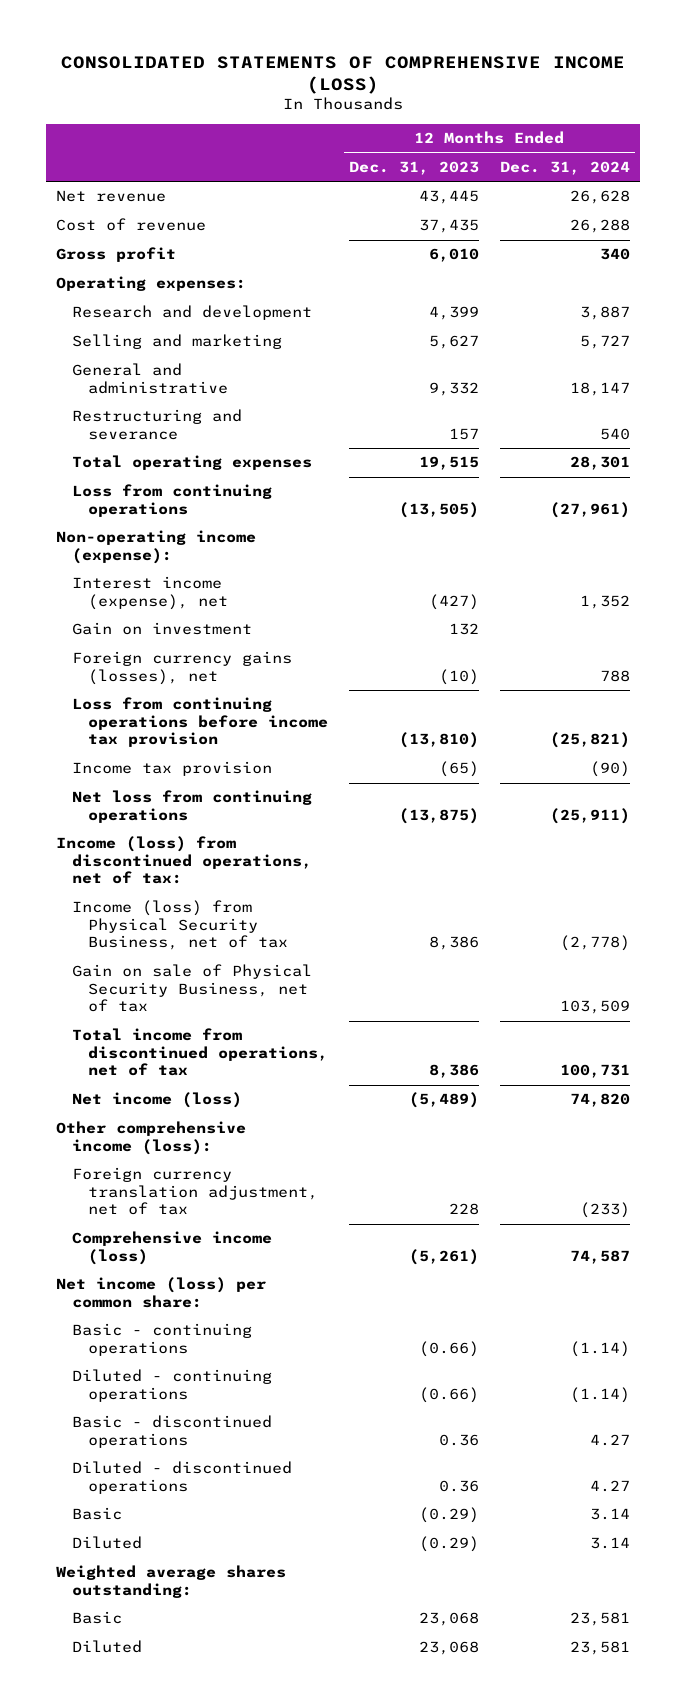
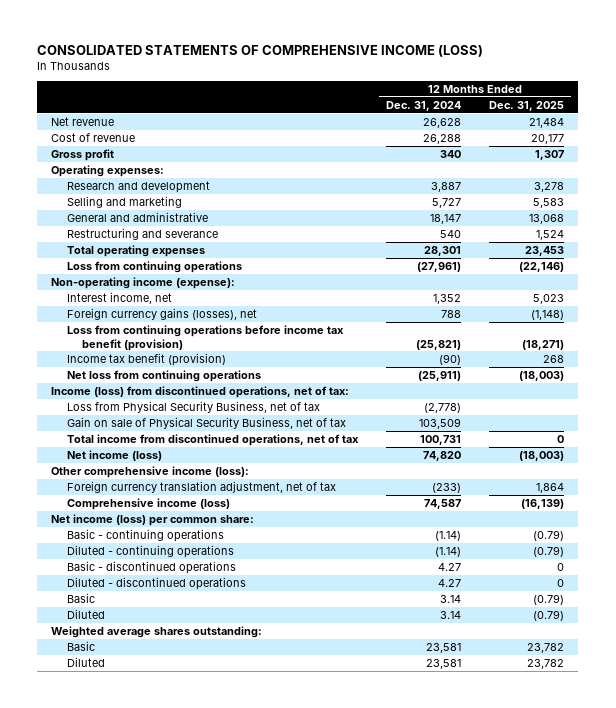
[348,161,479,176] Dec. 31, 2023 -> none
none -> [489,101,565,112] Dec. 31, 2025
[71,622,252,636] Gain on investment -> none
[71,576,228,610] Interest income (expense), net -> [66,292,172,305] Interest income, net
[71,697,328,748] Loss from continuing operations before income tax provision -> [66,325,344,351] Loss from continuing operations before income tax benefit (provision)
[71,761,272,777] Income tax provision -> [66,353,226,367] Income tax benefit (provision)
[71,900,288,951] Income (loss) from Physical Security Business, net of tax -> [66,401,320,414] Loss from Physical Security Business, net of tax

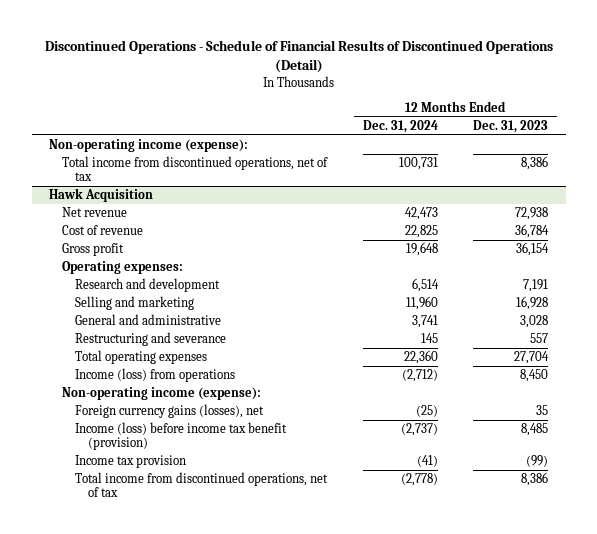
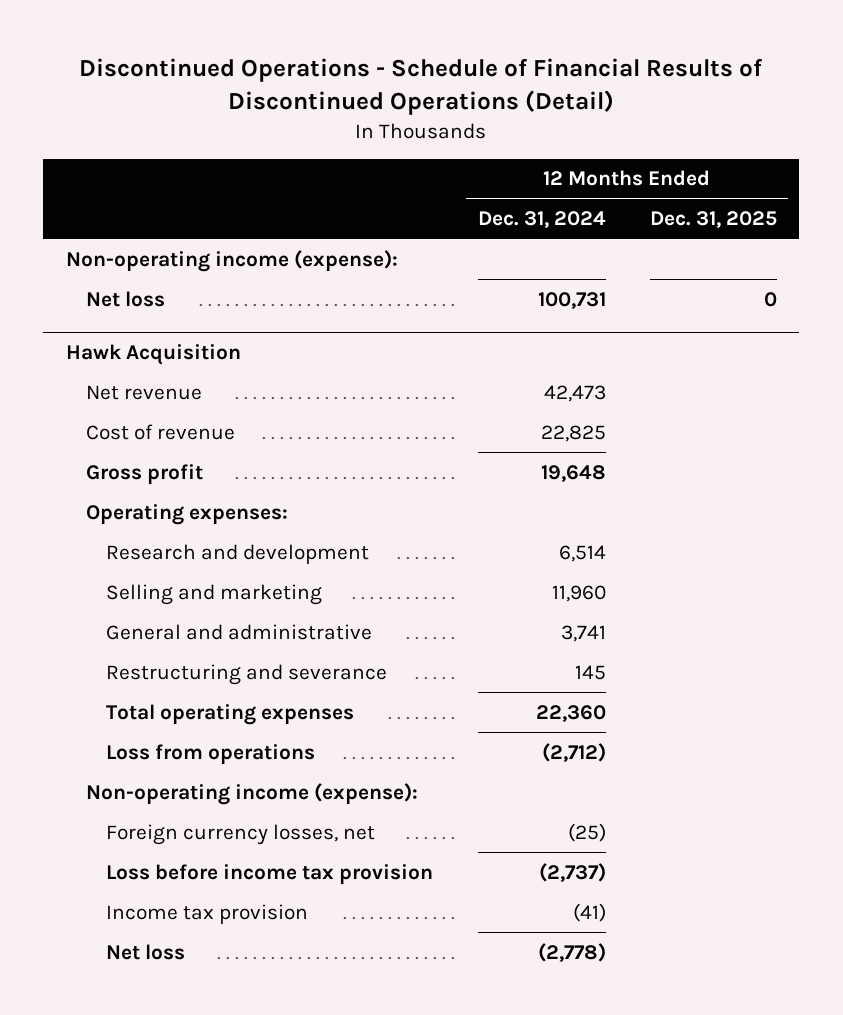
[473,120,549,134] Dec. 31, 2023 -> none
none -> [650,211,778,229] Dec. 31, 2025
[62,156,329,182] Total income from discontinued operations, net of tax -> [85,290,165,307] Net loss
[75,368,236,383] Income (loss) from operations -> [106,743,316,764] Loss from operations
[75,404,265,419] Foreign currency gains (losses), net -> [106,823,376,845] Foreign currency losses, net
[75,422,288,451] Income (loss) before income tax benefit (provision) -> [106,863,434,884] Loss before income tax provision
[75,472,329,498] Total income from discontinued operations, net of tax -> [106,943,186,960] Net loss

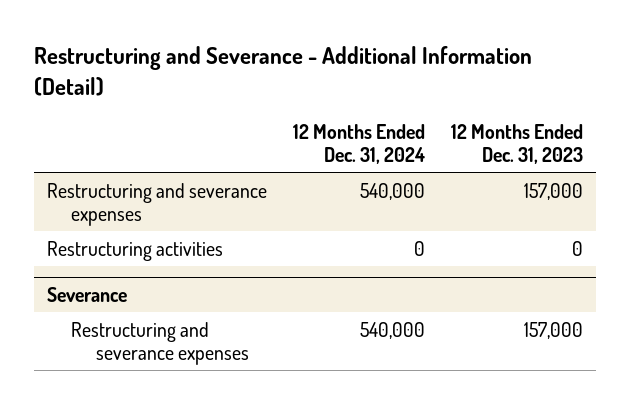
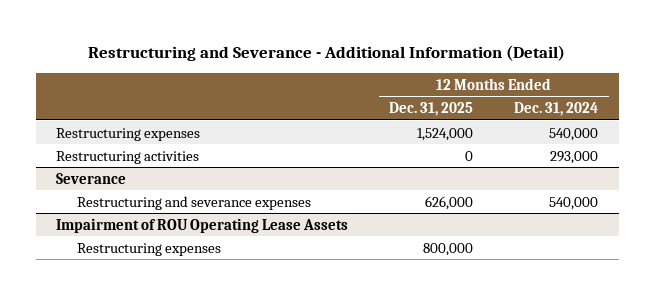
[450,123,583,165] 12 Months Ended Dec. 31, 2023 -> none
none -> [389,101,474,116] Dec. 31, 2025
[46,182,267,226] Restructuring and severance expenses -> [56,127,201,141] Restructuring expenses
[413,240,425,256] 0 -> [550,150,599,164] 293,000
none -> [56,217,349,233] Impairment of ROU Operating Lease Assets
none -> [77,242,222,256] Restructuring expenses

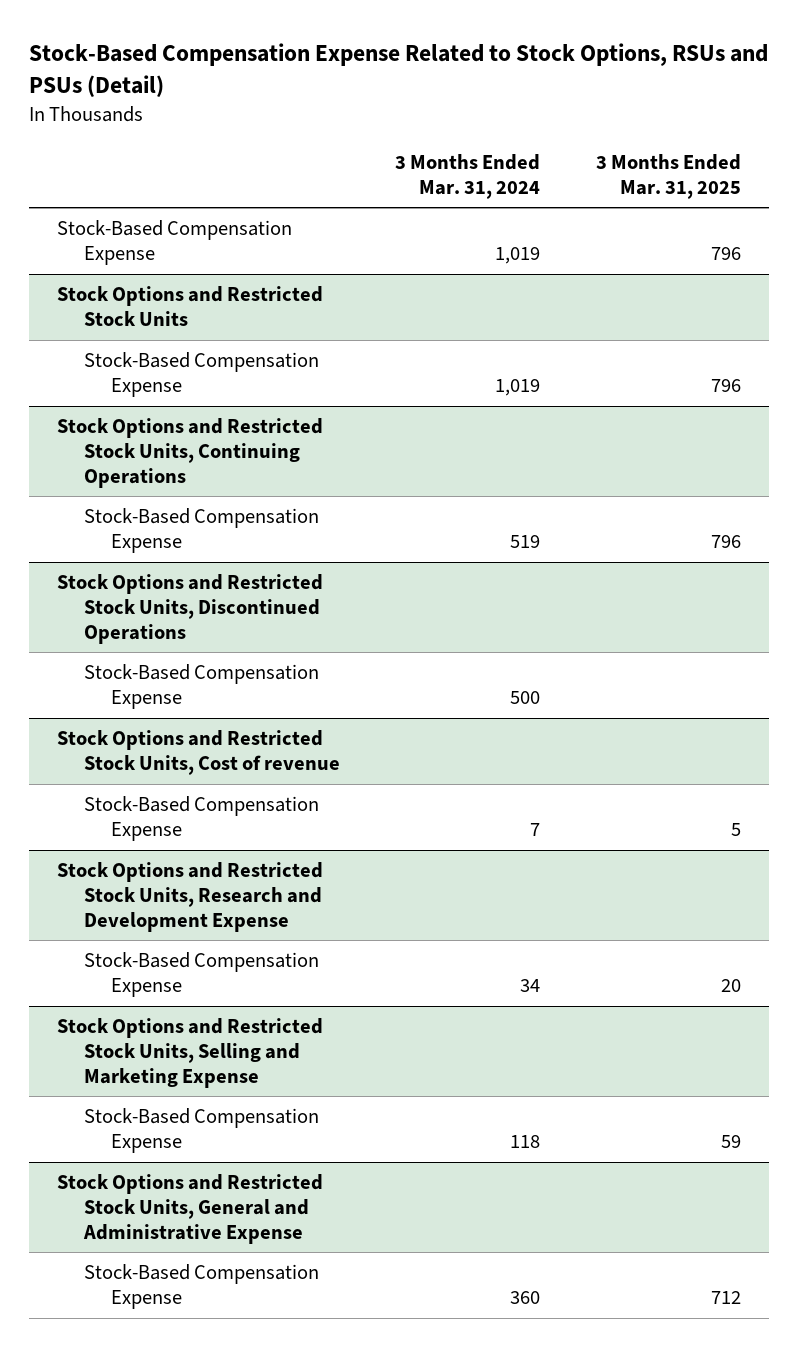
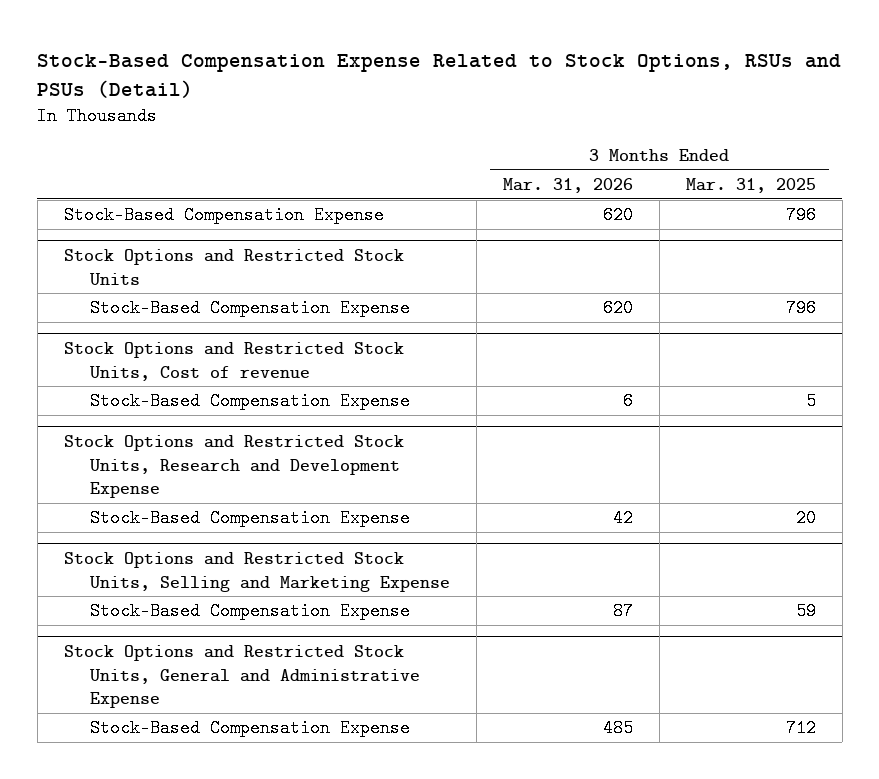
[395,153,541,199] 3 Months Ended Mar. 31, 2024 -> none
none -> [502,177,633,193] Mar. 31, 2026
[57,418,324,488] Stock Options and Restricted Stock Units, Continuing Operations -> none
[83,508,319,553] Stock-Based Compensation Expense -> none
[57,574,324,644] Stock Options and Restricted Stock Units, Discontinued Operations -> none
[83,664,319,709] Stock-Based Compensation Expense -> none

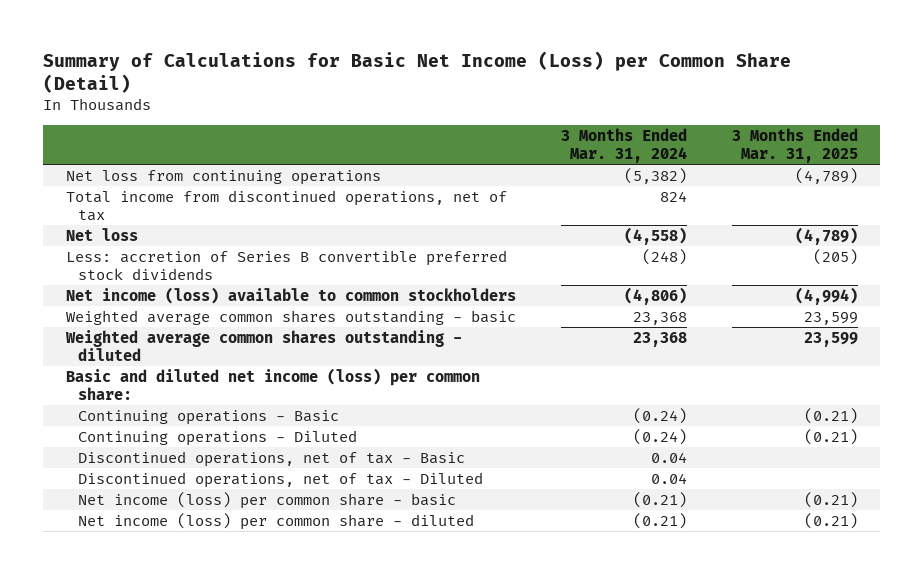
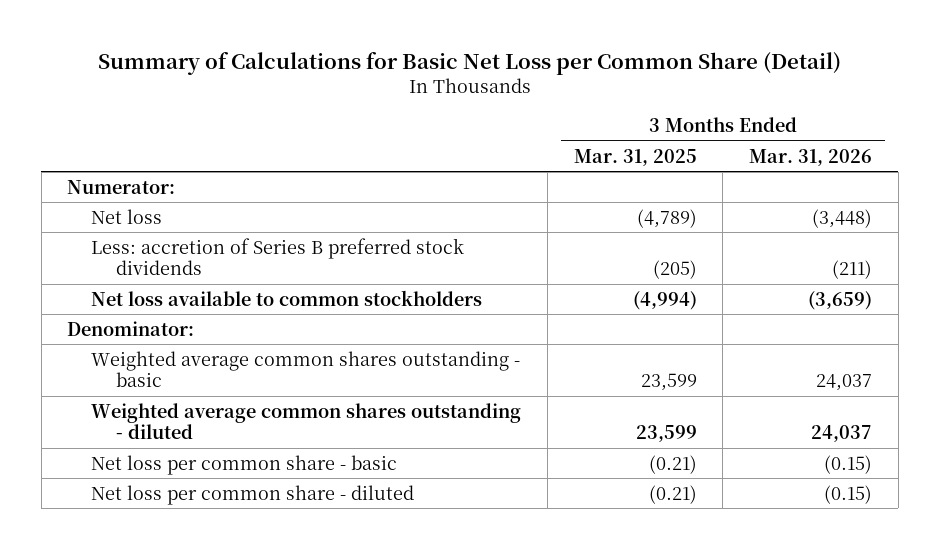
[43,50,792,94] Summary of Calculations for Basic Net Income (Loss) per Common Share (Detail) -> [97,51,841,75] Summary of Calculations for Basic Net Loss per Common Share (Detail)
[560,128,687,164] 3 Months Ended Mar. 31, 2024 -> none
none -> [749,148,873,166] Mar. 31, 2026
[65,169,381,185] Net loss from continuing operations -> none
[65,189,507,221] Total income from discontinued operations, net of tax -> none
none -> [67,179,176,194] Numerator:
[65,249,507,280] Less: accretion of Series B convertible preferred stock dividends -> [91,237,465,276] Less: accretion of Series B preferred stock dividends
[65,286,516,304] Net income (loss) available to common stockholders -> [91,289,483,306] Net loss available to common stockholders
none -> [67,320,195,336] Denominator:
[65,367,480,400] Basic and diluted net income (loss) per common share: -> none
[78,409,340,425] Continuing operations - Basic -> none
[78,429,358,446] Continuing operations - Diluted -> none
[78,450,466,467] Discontinued operations, net of tax - Basic -> none
[78,471,484,488] Discontinued operations, net of tax - Diluted -> none
[78,491,457,509] Net income (loss) per common share - basic -> [91,454,398,475] Net loss per common share - basic
[78,512,475,530] Net income (loss) per common share - diluted -> [91,484,415,505] Net loss per common share - diluted

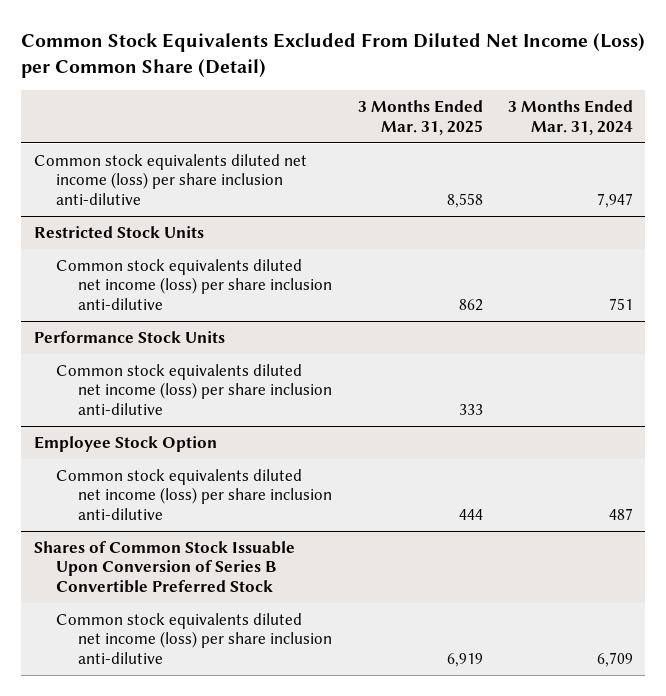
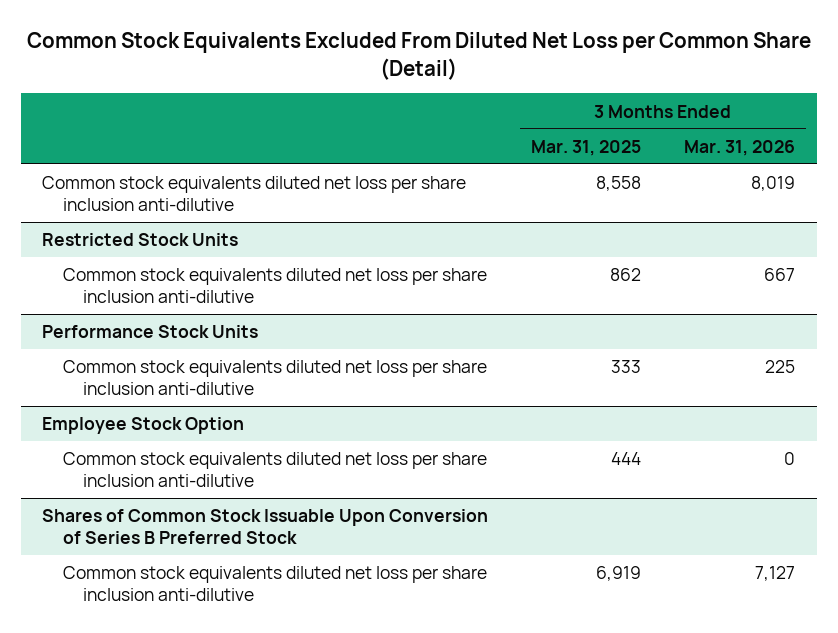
[21,33,646,79] Common Stock Equivalents Excluded From Diluted Net Income (Loss) per Common Share (Detail) -> [26,32,811,80] Common Stock Equivalents Excluded From Diluted Net Loss per Common Share (Detail)
[507,100,633,135] 3 Months Ended Mar. 31, 2024 -> none
none -> [684,139,796,156] Mar. 31, 2026
[33,153,307,206] Common stock equivalents diluted net income (loss) per share inclusion anti-dilutive -> [42,176,467,211] Common stock equivalents diluted net loss per share inclusion anti-dilutive
[56,258,333,311] Common stock equivalents diluted net income (loss) per share inclusion anti-dilutive -> [62,268,487,303] Common stock equivalents diluted net loss per share inclusion anti-dilutive
[56,363,333,416] Common stock equivalents diluted net income (loss) per share inclusion anti-dilutive -> [62,360,487,395] Common stock equivalents diluted net loss per share inclusion anti-dilutive
[56,468,333,521] Common stock equivalents diluted net income (loss) per share inclusion anti-dilutive -> [62,452,487,487] Common stock equivalents diluted net loss per share inclusion anti-dilutive
[33,540,295,594] Shares of Common Stock Issuable Upon Conversion of Series B Convertible Preferred Stock -> [42,509,489,544] Shares of Common Stock Issuable Upon Conversion of Series B Preferred Stock
[56,612,333,665] Common stock equivalents diluted net income (loss) per share inclusion anti-dilutive -> [62,566,487,601] Common stock equivalents diluted net loss per share inclusion anti-dilutive

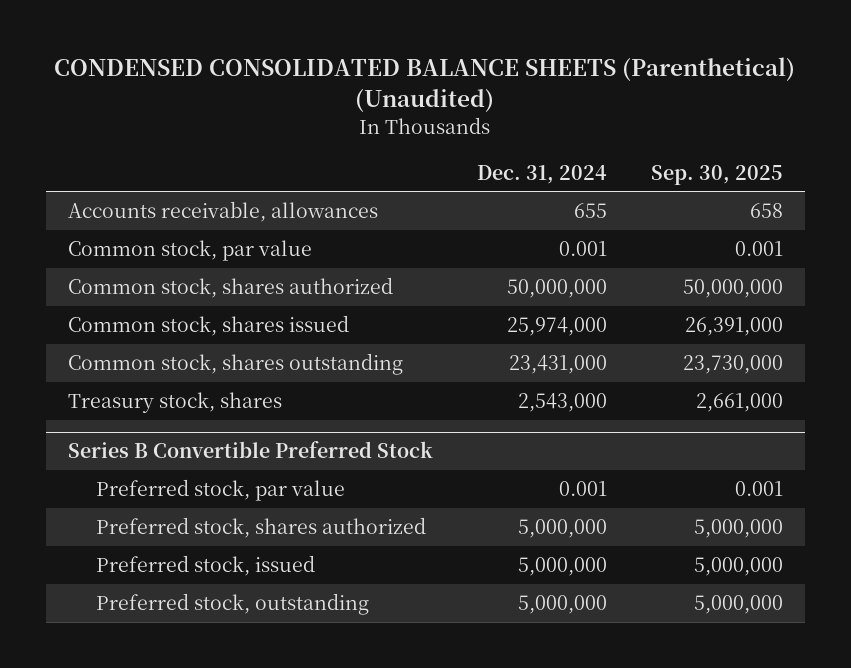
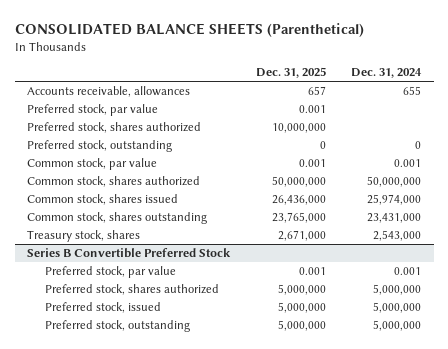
[54,57,796,112] CONDENSED CONSOLIDATED BALANCE SHEETS (Parenthetical) (Unaudited) -> [14,22,364,37] CONSOLIDATED BALANCE SHEETS (Parenthetical)
[651,164,784,185] Sep. 30, 2025 -> none
none -> [255,67,326,79] Dec. 31, 2025
none -> [27,104,159,117] Preferred stock, par value
none -> [27,122,202,134] Preferred stock, shares authorized
none -> [27,140,173,153] Preferred stock, outstanding

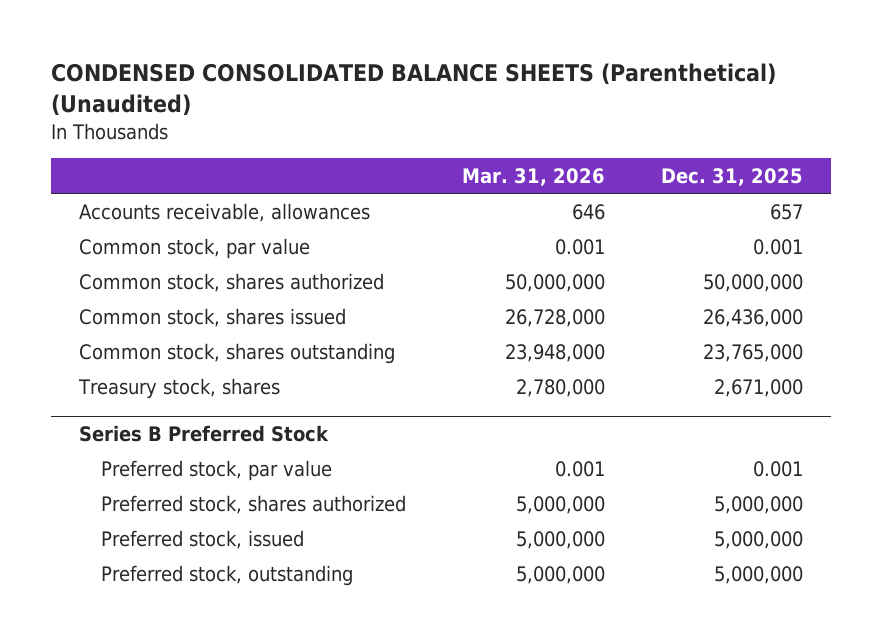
[14,22,364,37] CONSOLIDATED BALANCE SHEETS (Parenthetical) -> [50,63,776,117] CONDENSED CONSOLIDATED BALANCE SHEETS (Parenthetical) (Unaudited)
[351,68,423,79] Dec. 31, 2024 -> none
none -> [461,168,605,187] Mar. 31, 2026
[27,104,159,117] Preferred stock, par value -> none
[27,122,202,134] Preferred stock, shares authorized -> none
[27,140,173,153] Preferred stock, outstanding -> none
[27,248,232,259] Series B Convertible Preferred Stock -> [78,424,329,442] Series B Preferred Stock

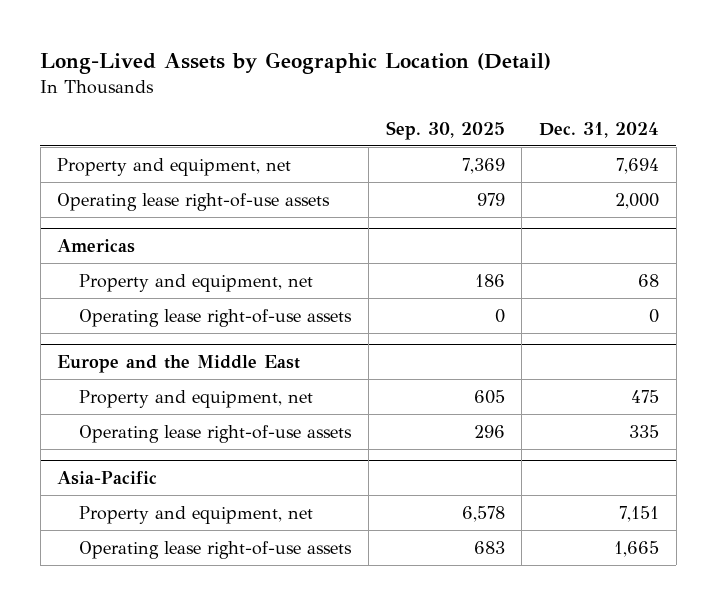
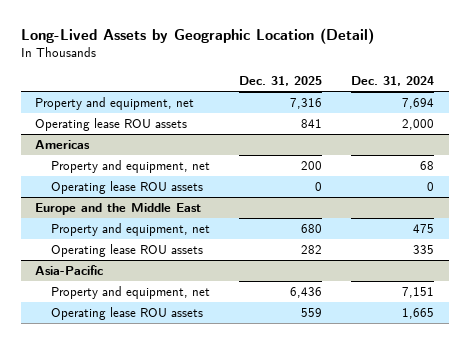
[385,120,505,140] Sep. 30, 2025 -> none
none -> [238,75,322,86] Dec. 31, 2025
[57,192,331,211] Operating lease right-of-use assets -> [35,117,188,131] Operating lease ROU assets
[79,308,353,327] Operating lease right-of-use assets -> [50,180,203,194] Operating lease ROU assets
[79,424,353,443] Operating lease right-of-use assets -> [50,243,203,257] Operating lease ROU assets
[79,540,353,559] Operating lease right-of-use assets -> [50,306,203,320] Operating lease ROU assets

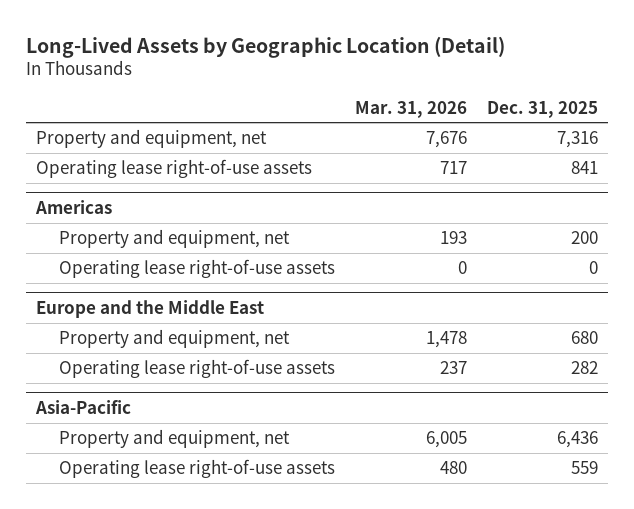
[350,75,434,86] Dec. 31, 2024 -> none
none -> [355,100,468,118] Mar. 31, 2026
[35,117,188,131] Operating lease ROU assets -> [36,159,313,179] Operating lease right-of-use assets
[50,180,203,194] Operating lease ROU assets -> [58,259,335,279] Operating lease right-of-use assets
[50,243,203,257] Operating lease ROU assets -> [58,359,335,379] Operating lease right-of-use assets
[50,306,203,320] Operating lease ROU assets -> [58,459,335,479] Operating lease right-of-use assets

